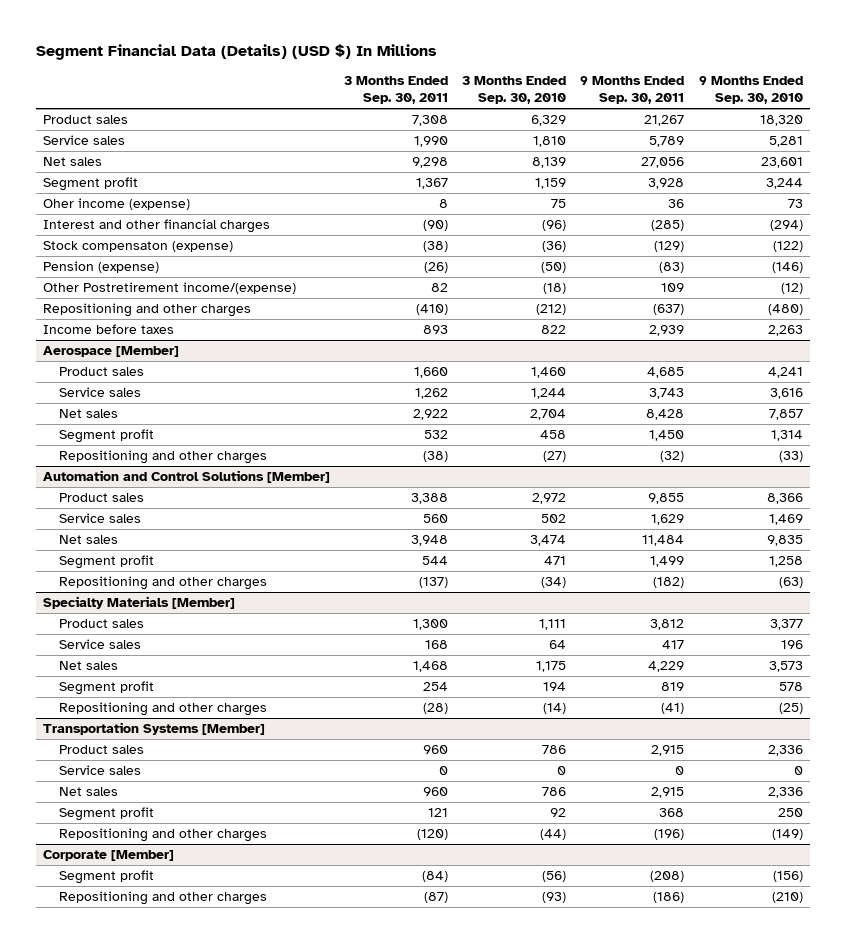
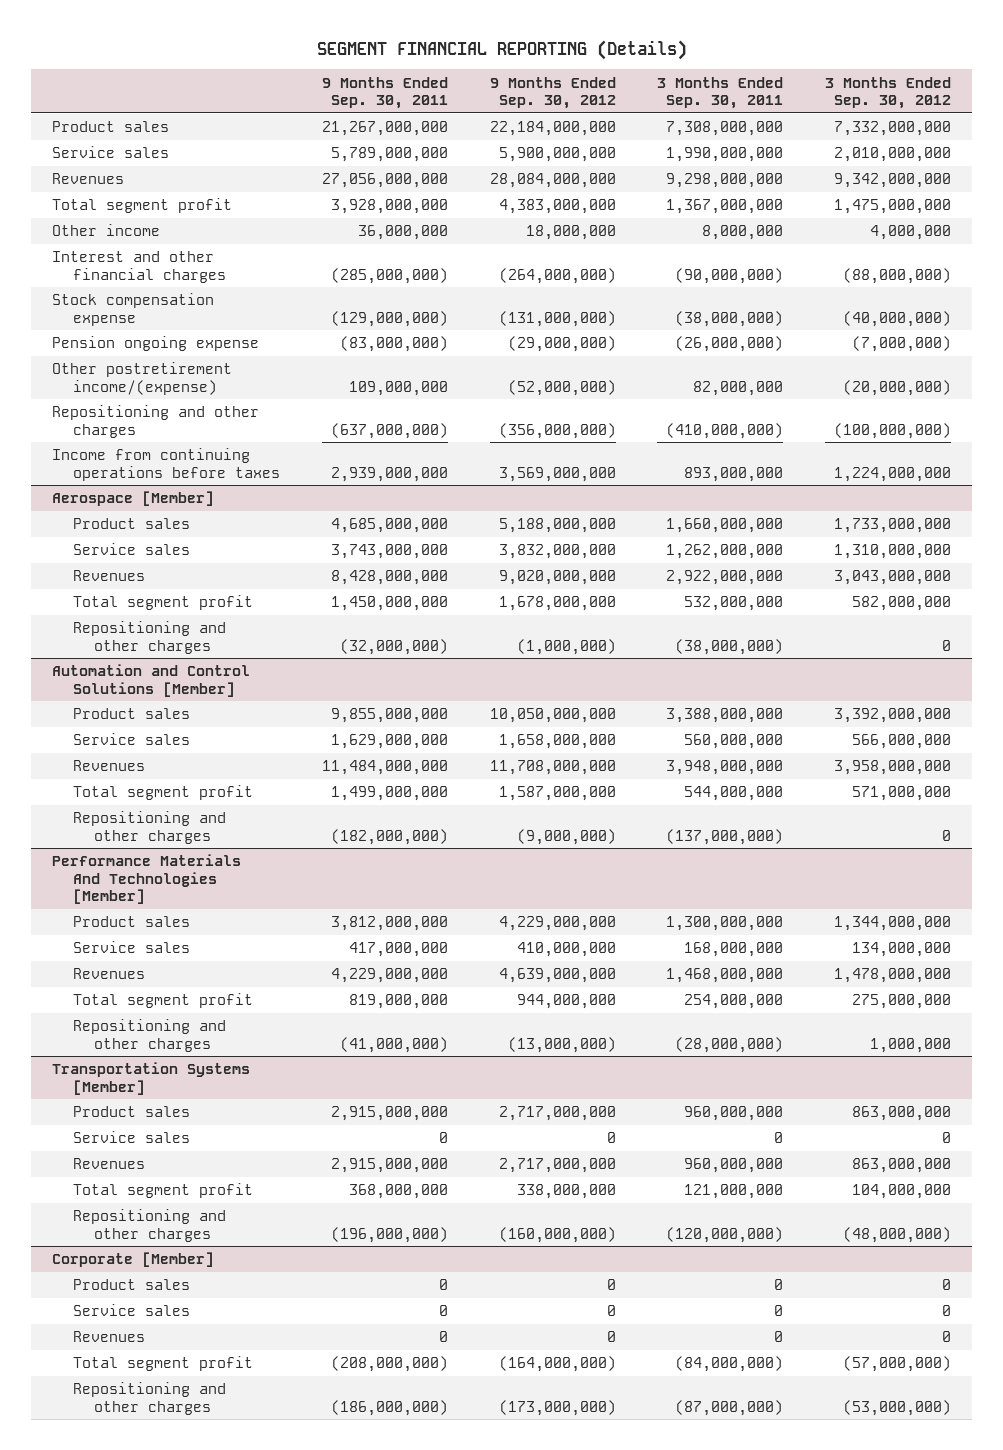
[35,44,437,61] Segment Financial Data (Details) (USD $) In Millions -> [316,39,687,60] SEGMENT FINANCIAL REPORTING (Details)
[462,76,567,105] 3 Months Ended Sep. 30, 2010 -> none
[698,76,803,105] 9 Months Ended Sep. 30, 2010 -> none
none -> [489,76,616,109] 9 Months Ended Sep. 30, 2012
none -> [825,76,952,109] 3 Months Ended Sep. 30, 2012
[42,157,102,167] Net sales -> none
[411,115,448,127] 7,308 -> [666,121,784,137] 7,308,000,000
[644,115,685,127] 21,267 -> [321,121,448,137] 21,267,000,000
[413,136,448,148] 1,990 -> [666,147,784,163] 1,990,000,000
[649,136,685,148] 5,789 -> [330,147,448,163] 5,789,000,000
none -> [52,173,125,185] Revenues
[42,177,138,192] Segment profit -> [52,198,233,214] Total segment profit
[415,178,448,190] 1,367 -> [666,199,784,215] 1,367,000,000
[648,178,685,190] 3,928 -> [330,199,448,215] 3,928,000,000
[42,198,190,211] Oher income (expense) -> [52,224,161,237] Other income
[438,199,448,209] 8 -> [702,225,784,241] 8,000,000
[668,199,685,209] 36 -> [357,225,448,241] 36,000,000
[422,220,448,232] (90) -> [675,267,784,284] (90,000,000)
[651,220,685,232] (285) -> [330,267,448,284] (285,000,000)
[42,241,233,253] Stock compensaton (expense) -> [52,293,215,326] Stock compensation expense
[422,241,448,253] (38) -> [675,310,784,327] (38,000,000)
[654,241,685,253] (129) -> [330,310,448,327] (129,000,000)
[42,261,159,274] Pension (expense) -> [52,336,260,352] Pension ongoing expense
[423,262,448,274] (26) -> [675,336,784,353] (26,000,000)
[659,262,685,274] (83) -> [339,336,448,353] (83,000,000)
[42,282,296,295] Other Postretirement income/(expense) -> [52,362,233,395] Other postretirement income/(expense)
[430,283,448,293] 82 -> [693,380,784,396] 82,000,000
[661,283,685,293] 109 -> [348,380,448,396] 109,000,000
[415,304,448,316] (410) -> [666,422,784,439] (410,000,000)
[653,304,685,316] (637) -> [330,422,448,439] (637,000,000)
[42,324,174,335] Income before taxes -> [52,448,281,481] Income from continuing operations before taxes
[422,325,448,335] 893 -> [684,466,784,482] 893,000,000
[649,325,685,337] 2,939 -> [330,466,448,482] 2,939,000,000
[58,409,118,419] Net sales -> none
[413,367,448,379] 1,660 -> [666,518,784,534] 1,660,000,000
[647,367,685,379] 4,685 -> [330,518,448,534] 4,685,000,000
[414,388,448,400] 1,262 -> [666,544,784,560] 1,262,000,000
[649,388,685,400] 3,743 -> [330,544,448,560] 3,743,000,000
none -> [73,570,146,582] Revenues
[58,429,154,444] Segment profit -> [73,595,254,611] Total segment profit
[423,430,448,440] 532 -> [684,596,784,612] 532,000,000
[649,430,685,442] 1,450 -> [330,596,448,612] 1,450,000,000
[422,451,448,463] (38) -> [675,638,784,655] (38,000,000)
[660,451,685,463] (32) -> [339,638,448,655] (32,000,000)
[58,535,118,545] Net sales -> none
[42,596,235,610] Specialty Materials [Member] -> none
[58,661,118,671] Net sales -> none
[410,493,448,505] 3,388 -> [666,708,784,724] 3,388,000,000
[648,493,685,505] 9,855 -> [330,708,448,724] 9,855,000,000
[422,514,448,524] 560 -> [684,734,784,750] 560,000,000
[651,514,685,526] 1,629 -> [330,734,448,750] 1,629,000,000
none -> [73,760,146,772] Revenues
[58,555,154,570] Segment profit -> [73,785,254,801] Total segment profit
[421,556,448,566] 544 -> [684,786,784,802] 544,000,000
[650,556,685,568] 1,499 -> [330,786,448,802] 1,499,000,000
[418,577,448,589] (137) -> [666,828,784,845] (137,000,000)
[653,577,685,589] (182) -> [330,828,448,845] (182,000,000)
none -> [52,854,242,904] Performance Materials And Technologies [Member]
[412,619,448,631] 1,300 -> [666,916,784,932] 1,300,000,000
[650,619,685,631] 3,812 -> [330,916,448,932] 3,812,000,000
[424,640,448,650] 168 -> [684,942,784,958] 168,000,000
[662,640,685,650] 417 -> [348,942,448,958] 417,000,000
none -> [73,968,146,980] Revenues
[58,681,154,696] Segment profit -> [73,993,254,1009] Total segment profit
[422,682,448,692] 254 -> [684,994,784,1010] 254,000,000
[661,682,685,692] 819 -> [348,994,448,1010] 819,000,000
[422,703,448,715] (28) -> [675,1036,784,1053] (28,000,000)
[661,703,685,715] (41) -> [339,1036,448,1053] (41,000,000)
[422,745,448,755] 960 -> [684,1106,784,1122] 960,000,000
[651,745,685,757] 2,915 -> [330,1106,448,1122] 2,915,000,000
[58,787,118,797] Net sales -> none
none -> [73,1158,146,1170] Revenues
[58,807,154,822] Segment profit -> [73,1183,254,1199] Total segment profit
[427,808,448,818] 121 -> [684,1184,784,1200] 121,000,000
[659,808,685,818] 368 -> [348,1184,448,1200] 368,000,000
[416,829,448,841] (120) -> [666,1226,784,1243] (120,000,000)
[654,829,685,841] (196) -> [330,1226,448,1243] (196,000,000)
none -> [73,1279,191,1291] Product sales
none -> [73,1304,191,1317] Service sales
none -> [73,1331,146,1343] Revenues
[58,870,154,885] Segment profit -> [73,1356,254,1372] Total segment profit
[421,871,448,883] (84) -> [675,1356,784,1373] (84,000,000)
[650,871,685,883] (208) -> [330,1356,448,1373] (208,000,000)
[423,892,448,904] (87) -> [675,1399,784,1416] (87,000,000)
[653,892,685,904] (186) -> [330,1399,448,1416] (186,000,000)

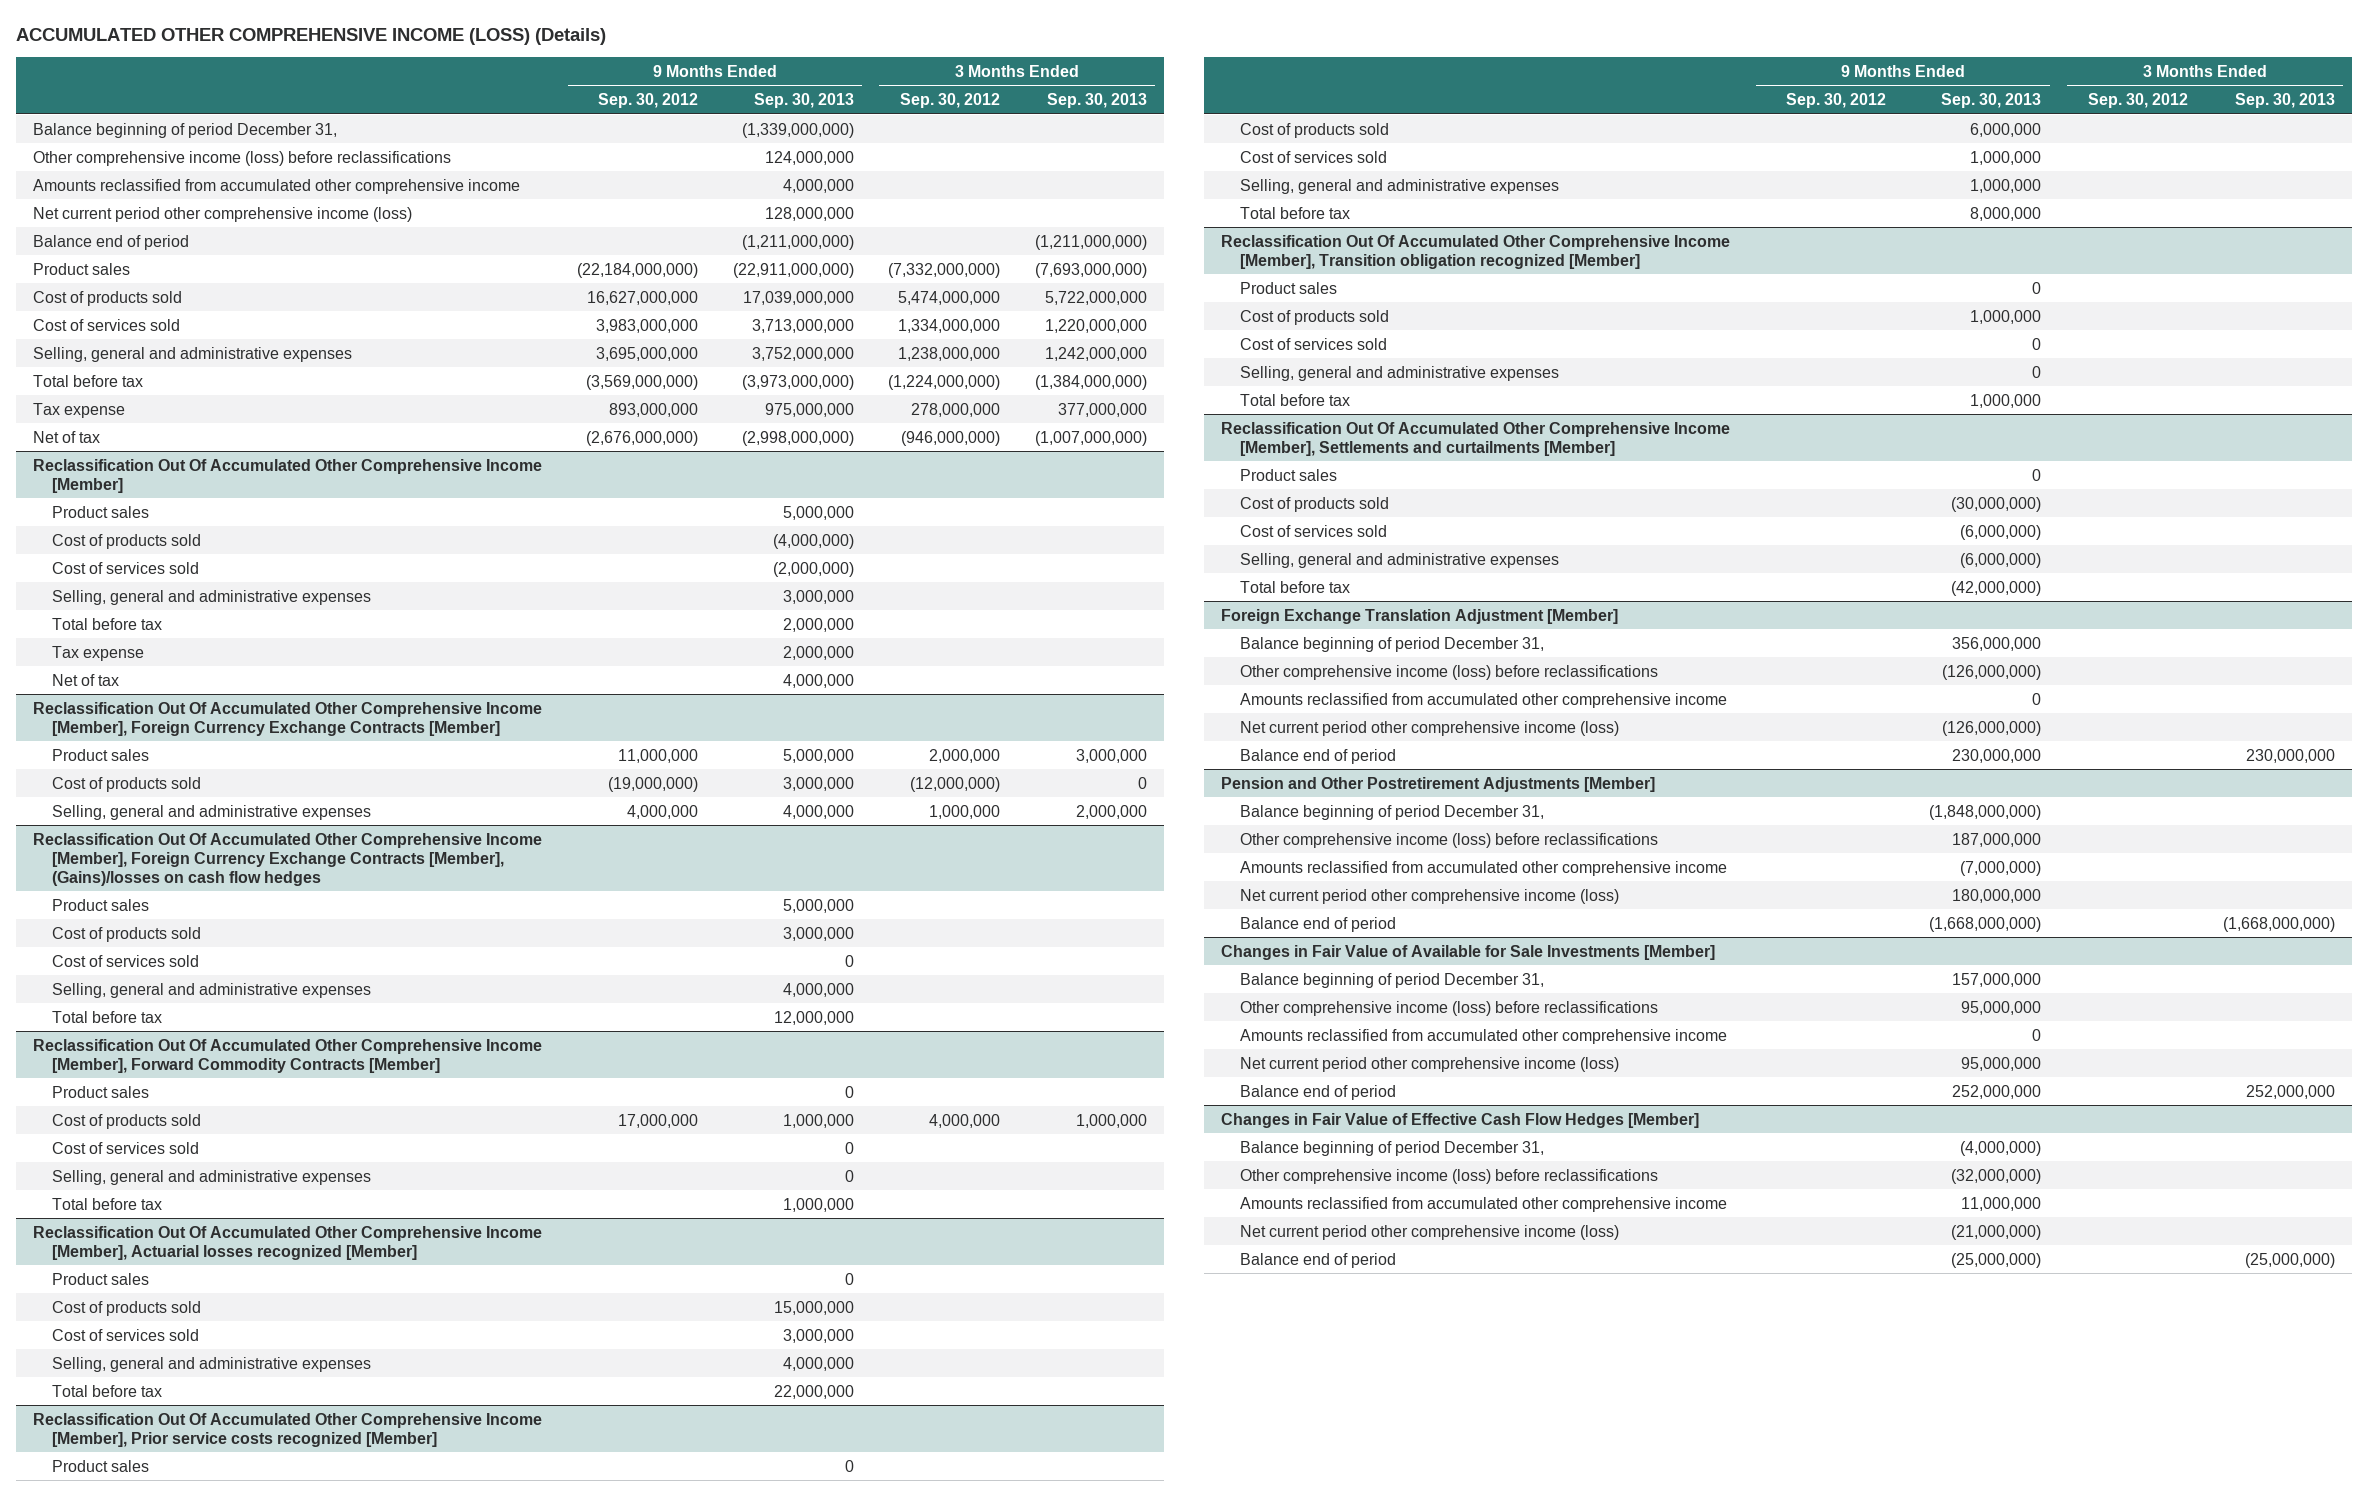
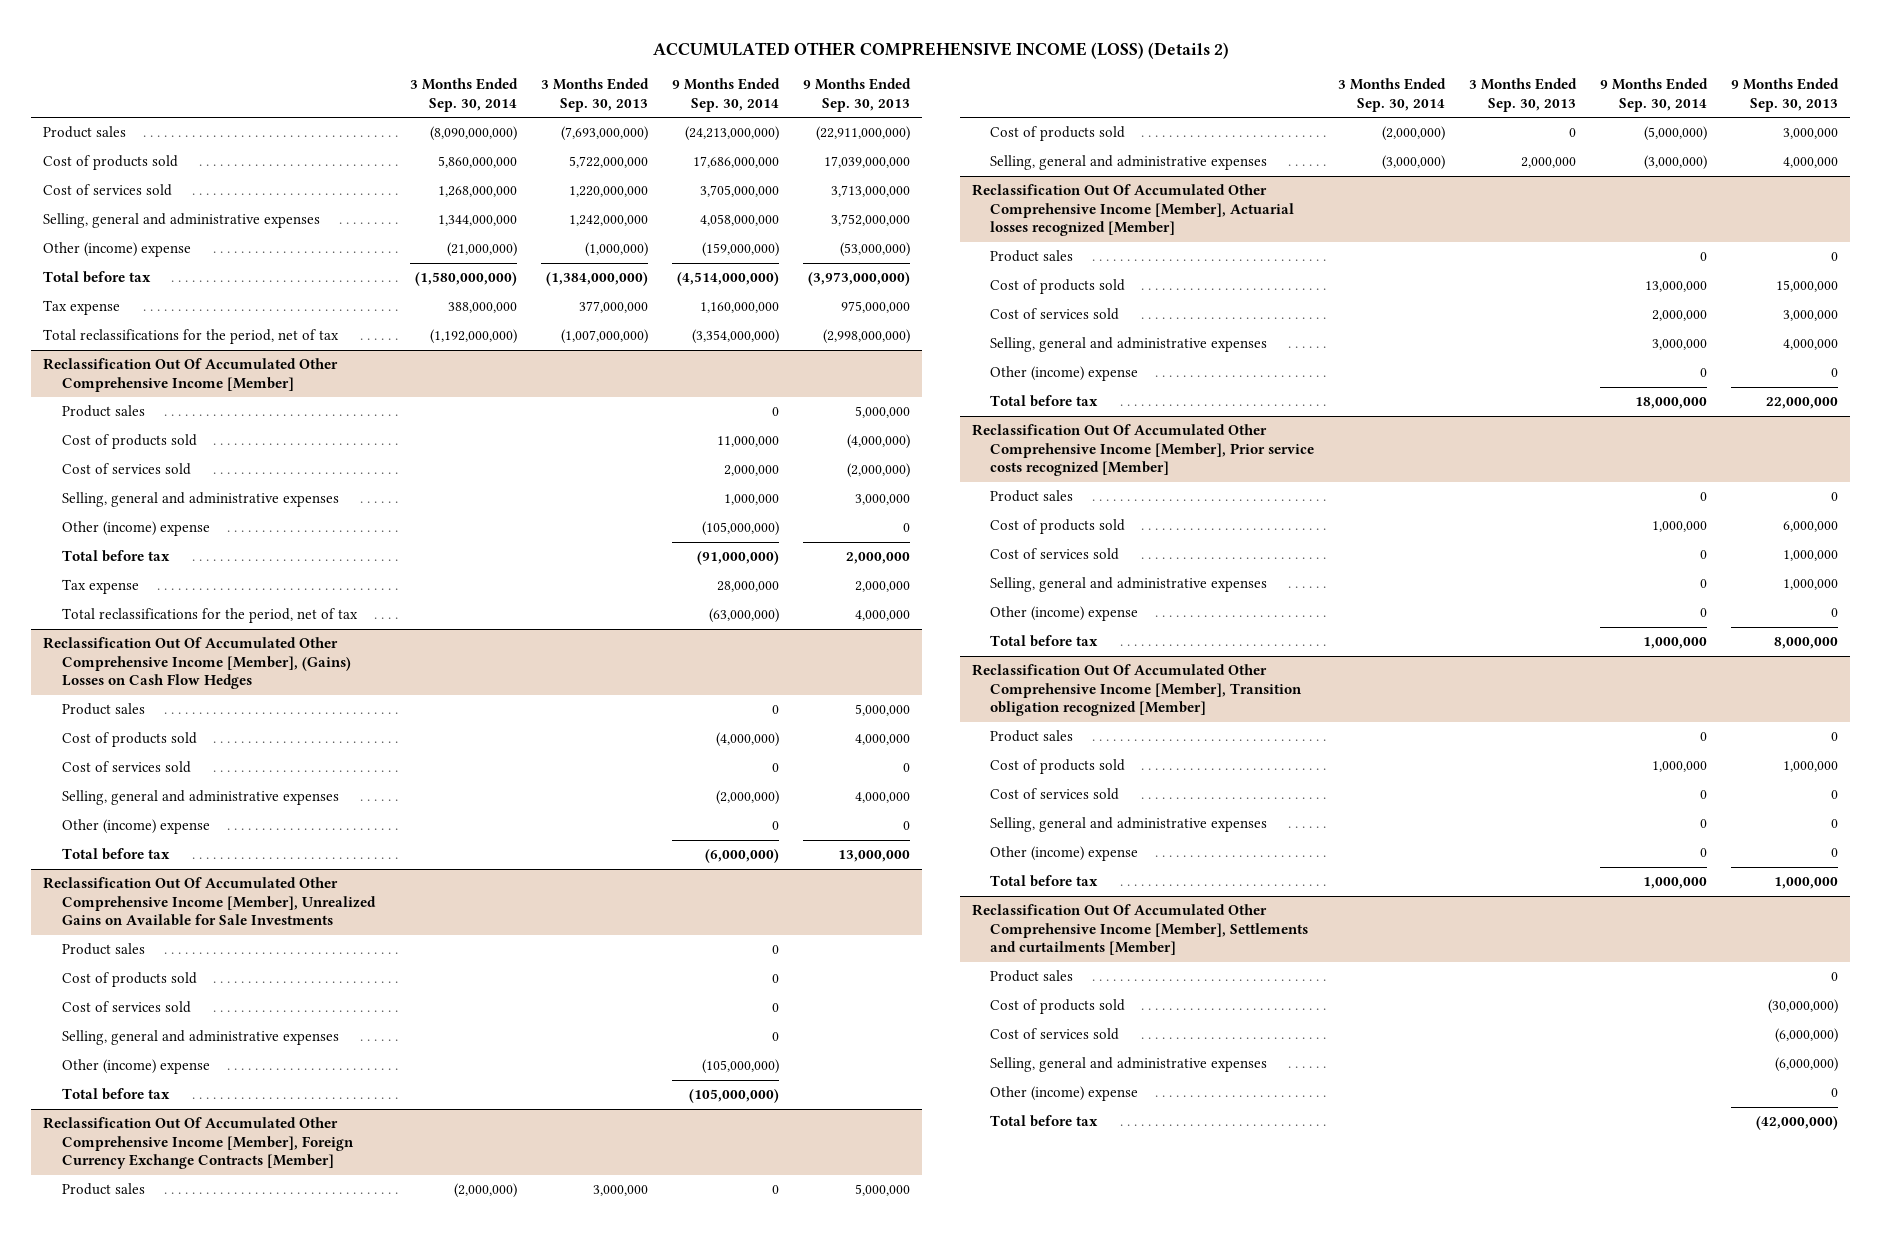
[16,28,607,46] ACCUMULATED OTHER COMPREHENSIVE INCOME (LOSS) (Details) -> [652,41,1229,59] ACCUMULATED OTHER COMPREHENSIVE INCOME (LOSS) (Details 2)
[597,93,698,109] Sep. 30, 2012 -> none
[900,93,1001,109] Sep. 30, 2012 -> none
none -> [409,78,518,112] 3 Months Ended Sep. 30, 2014
none -> [671,78,780,112] 9 Months Ended Sep. 30, 2014
[33,122,338,138] Balance beginning of period December 31, -> none
[33,150,452,166] Other comprehensive income (loss) before reclassifications -> none
[33,178,521,194] Amounts reclassified from accumulated other comprehensive income -> none
[33,206,413,222] Net current period other comprehensive income (loss) -> none
[33,234,190,250] Balance end of period -> none
none -> [43,242,192,258] Other (income) expense
[33,430,101,443] Net of tax -> [43,329,340,345] Total reclassifications for the period, net of tax
none -> [61,521,210,537] Other (income) expense
[51,673,119,686] Net of tax -> [61,608,358,624] Total reclassifications for the period, net of tax
none -> [43,637,351,690] Reclassification Out Of Accumulated Other Comprehensive Income [Member], (Gains) Losses on Cash Flow Hedges
none -> [61,703,145,716] Product sales
none -> [61,732,197,748] Cost of products sold
none -> [61,761,191,774] Cost of services sold
none -> [61,790,339,806] Selling, general and administrative expenses
none -> [61,819,210,835] Other (income) expense
none -> [61,848,170,861] Total before tax
none -> [43,877,376,927] Reclassification Out Of Accumulated Other Comprehensive Income [Member], Unrealized Gains on Available for Sale Investments
none -> [61,943,145,956] Product sales
none -> [61,972,197,988] Cost of products sold
none -> [61,1001,191,1014] Cost of services sold
none -> [61,1030,339,1046] Selling, general and administrative expenses
none -> [61,1059,210,1075] Other (income) expense
none -> [61,1088,170,1101] Total before tax
[33,832,543,886] Reclassification Out Of Accumulated Other Comprehensive Income [Member], Foreign Currency Exchange Contracts [Member], (Gains)/losses on cash flow hedges -> none
[51,898,149,911] Product sales -> none
[51,926,201,942] Cost of products sold -> none
[51,954,199,967] Cost of services sold -> none
[51,982,371,998] Selling, general and administrative expenses -> none
[51,1010,162,1023] Total before tax -> none
[33,1038,543,1073] Reclassification Out Of Accumulated Other Comprehensive Income [Member], Forward Commodity Contracts [Member] -> none
[51,1085,149,1098] Product sales -> none
[51,1113,201,1129] Cost of products sold -> none
[51,1141,199,1154] Cost of services sold -> none
[51,1169,371,1185] Selling, general and administrative expenses -> none
[51,1197,162,1210] Total before tax -> none
none -> [990,366,1139,382] Other (income) expense
none -> [990,606,1139,622] Other (income) expense
none -> [990,846,1139,862] Other (income) expense
none -> [990,1086,1139,1102] Other (income) expense
[1221,608,1619,624] Foreign Exchange Translation Adjustment [Member] -> none
[1239,636,1544,652] Balance beginning of period December 31, -> none
[1239,664,1658,680] Other comprehensive income (loss) before reclassifications -> none
[1239,692,1727,708] Amounts reclassified from accumulated other comprehensive income -> none
[1239,720,1619,736] Net current period other comprehensive income (loss) -> none
[1239,748,1396,764] Balance end of period -> none
[1221,776,1656,792] Pension and Other Postretirement Adjustments [Member] -> none
[1239,804,1544,820] Balance beginning of period December 31, -> none
[1239,832,1658,848] Other comprehensive income (loss) before reclassifications -> none
[1239,860,1727,876] Amounts reclassified from accumulated other comprehensive income -> none
[1239,888,1619,904] Net current period other comprehensive income (loss) -> none
[1239,916,1396,932] Balance end of period -> none
[1221,944,1716,960] Changes in Fair Value of Available for Sale Investments [Member] -> none
[1239,972,1544,988] Balance beginning of period December 31, -> none
[1239,1000,1658,1016] Other comprehensive income (loss) before reclassifications -> none
[1239,1028,1727,1044] Amounts reclassified from accumulated other comprehensive income -> none
[1239,1056,1619,1072] Net current period other comprehensive income (loss) -> none
[1239,1084,1396,1100] Balance end of period -> none
[1221,1112,1700,1128] Changes in Fair Value of Effective Cash Flow Hedges [Member] -> none
[1239,1140,1544,1156] Balance beginning of period December 31, -> none
[1239,1168,1658,1184] Other comprehensive income (loss) before reclassifications -> none
[1239,1196,1727,1212] Amounts reclassified from accumulated other comprehensive income -> none
[1239,1224,1619,1240] Net current period other comprehensive income (loss) -> none
[1239,1252,1396,1268] Balance end of period -> none

